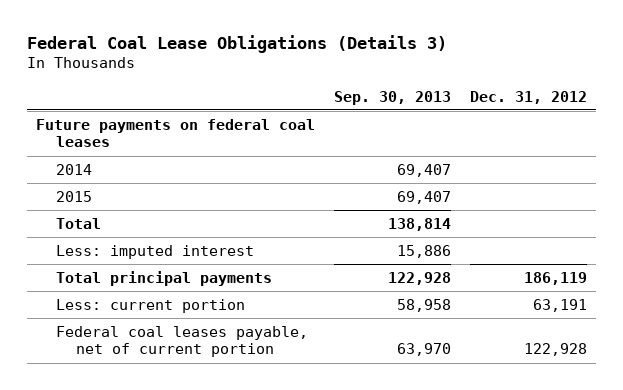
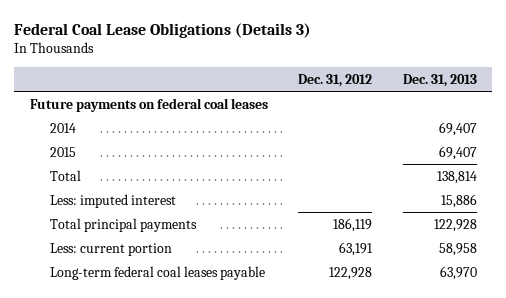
[333,90,451,105] Sep. 30, 2013 -> none
none -> [402,73,477,87] Dec. 31, 2013
[56,325,309,358] Federal coal leases payable, net of current portion -> [50,265,266,280] Long-term federal coal leases payable

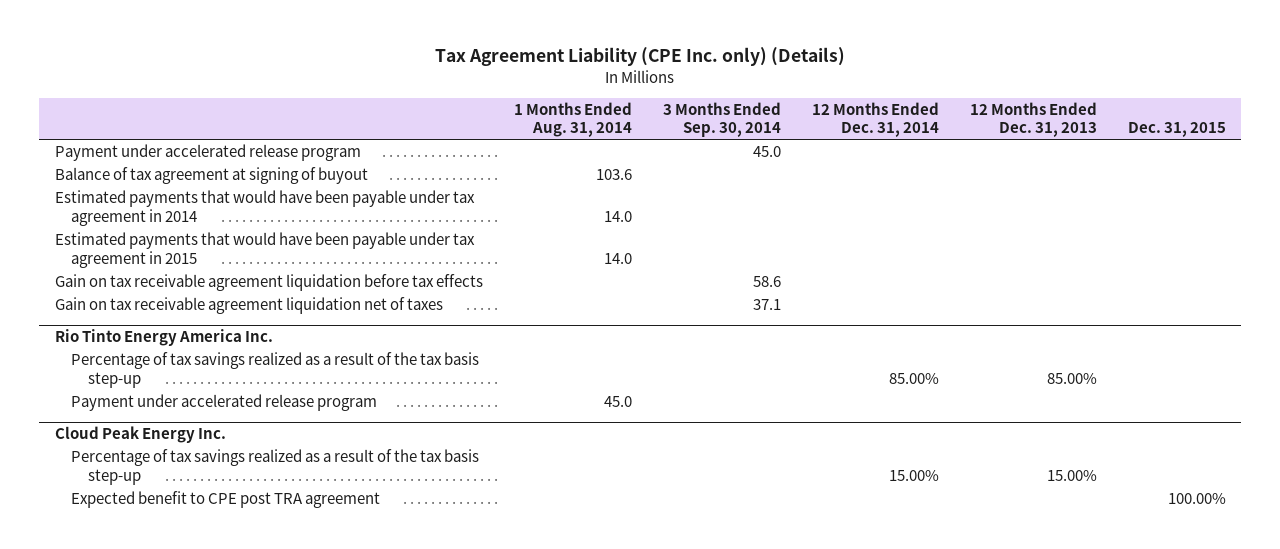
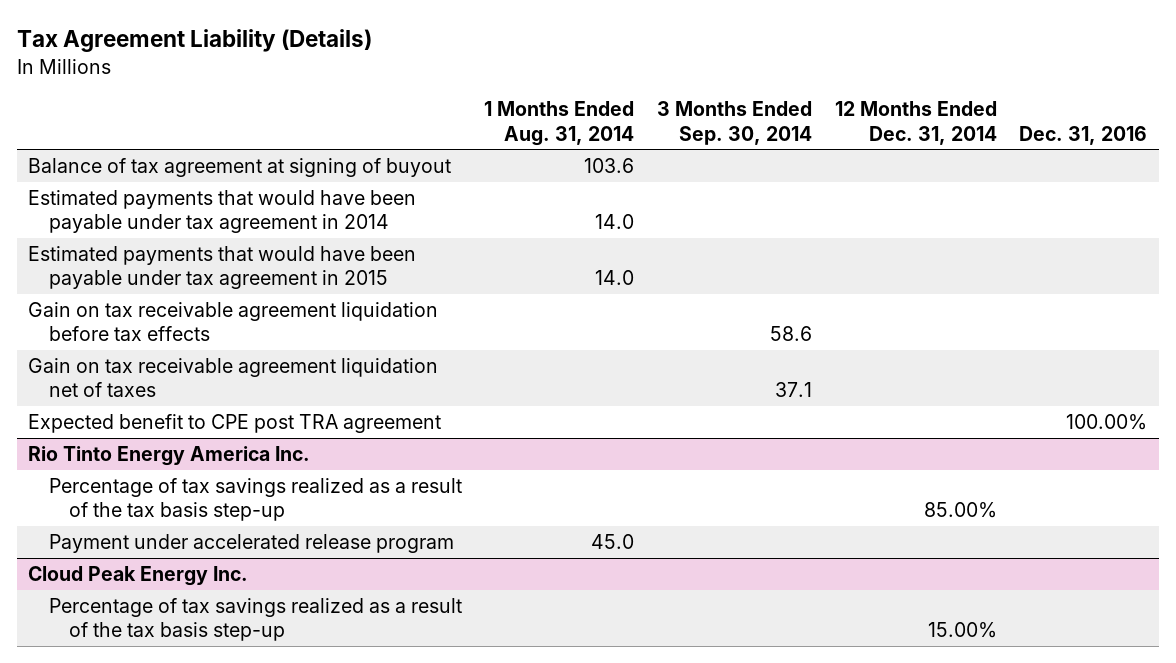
[435,47,846,67] Tax Agreement Liability (CPE Inc. only) (Details) -> [16,29,372,53] Tax Agreement Liability (Details)
[969,101,1097,138] 12 Months Ended Dec. 31, 2013 -> none
[1127,122,1226,138] Dec. 31, 2015 -> none
none -> [1019,125,1148,145] Dec. 31, 2016
[54,144,361,162] Payment under accelerated release program -> none
none -> [28,414,442,434] Expected benefit to CPE post TRA agreement
[71,491,381,509] Expected benefit to CPE post TRA agreement -> none

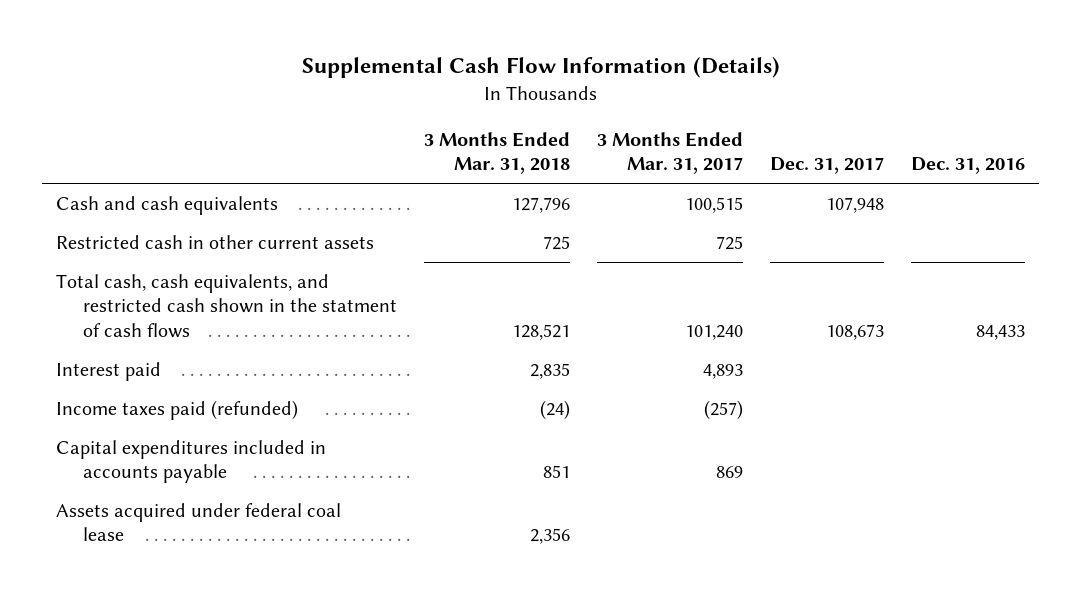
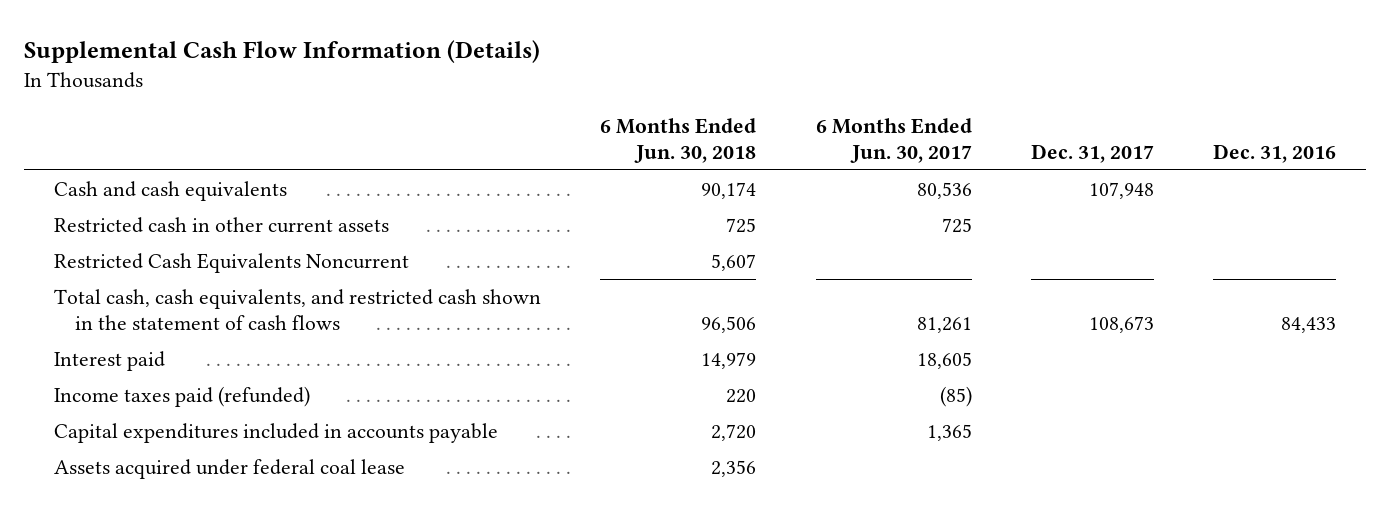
[423,131,570,174] 3 Months Ended Mar. 31, 2018 -> none
[597,131,744,174] 3 Months Ended Mar. 31, 2017 -> none
none -> [600,118,757,163] 6 Months Ended Jun. 30, 2018
none -> [815,118,972,163] 6 Months Ended Jun. 30, 2017
none -> [54,253,410,274] Restricted Cash Equivalents Noncurrent
[55,273,397,338] Total cash, cash equivalents, and restricted cash shown in the statment of cash flows -> [54,289,542,330] Total cash, cash equivalents, and restricted cash shown in the statement of cash flows

